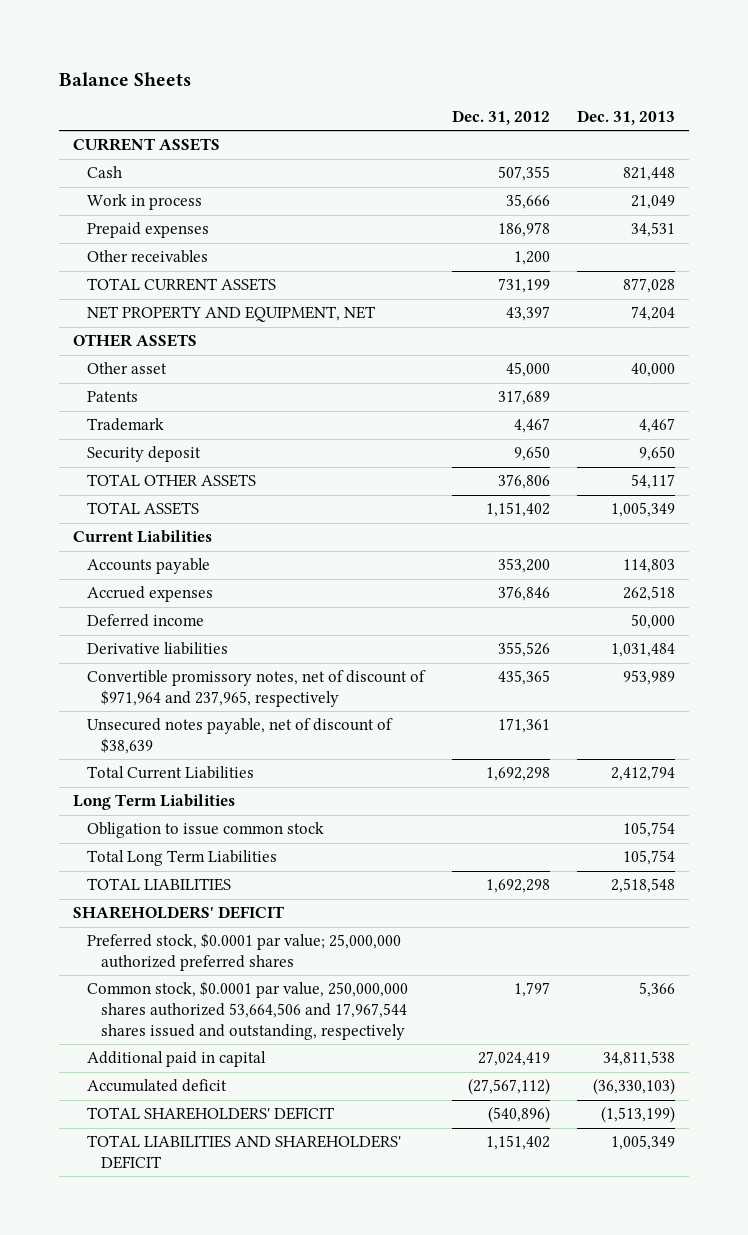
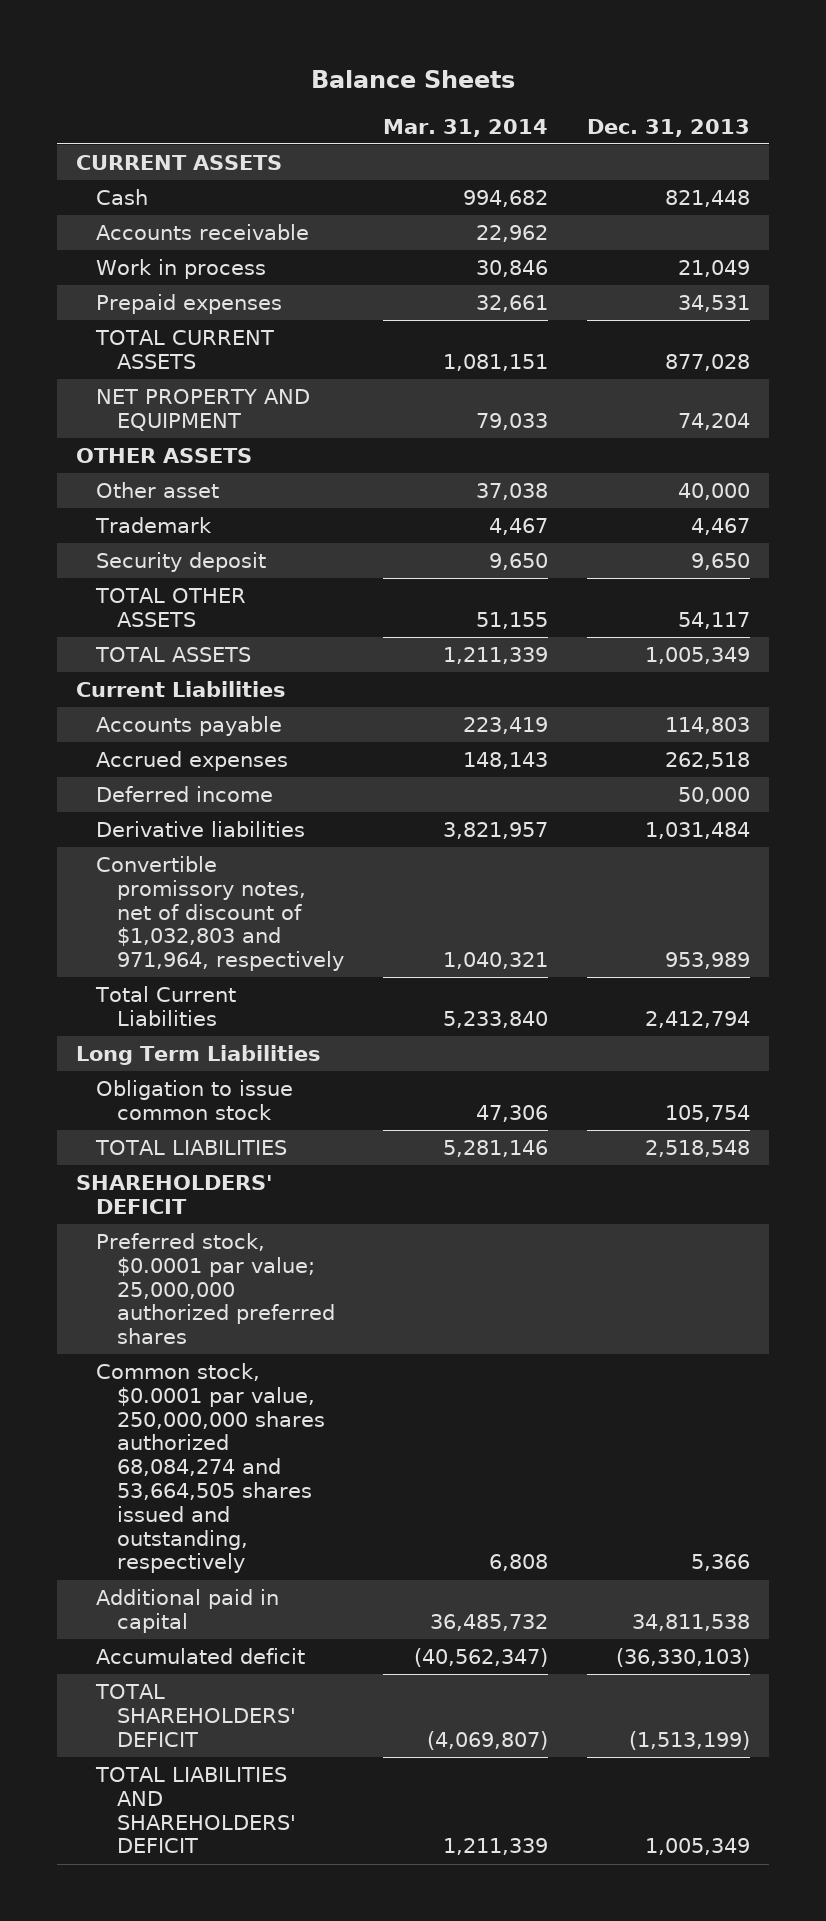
[451,109,550,125] Dec. 31, 2012 -> none
none -> [382,118,548,137] Mar. 31, 2014
none -> [96,224,310,241] Accounts receivable
[87,250,209,264] Other receivables -> none
[87,306,377,323] NET PROPERTY AND EQUIPMENT, NET -> [96,389,311,431] NET PROPERTY AND EQUIPMENT
[87,391,139,403] Patents -> none
[87,718,394,755] Unsecured notes payable, net of discount of $38,639 -> none
[87,670,427,708] Convertible promissory notes, net of discount of $971,964 and 237,965, respectively -> [96,856,344,972] Convertible promissory notes, net of discount of $1,032,803 and 971,964, respectively
[87,850,278,867] Total Long Term Liabilities -> none
[87,981,409,1040] Common stock, $0.0001 par value, 250,000,000 shares authorized 53,664,506 and 17,967,544 shares issued and outstanding, respectively -> [96,1363,325,1574] Common stock, $0.0001 par value, 250,000,000 shares authorized 68,084,274 and 53,664,505 shares issued and outstanding, respectively

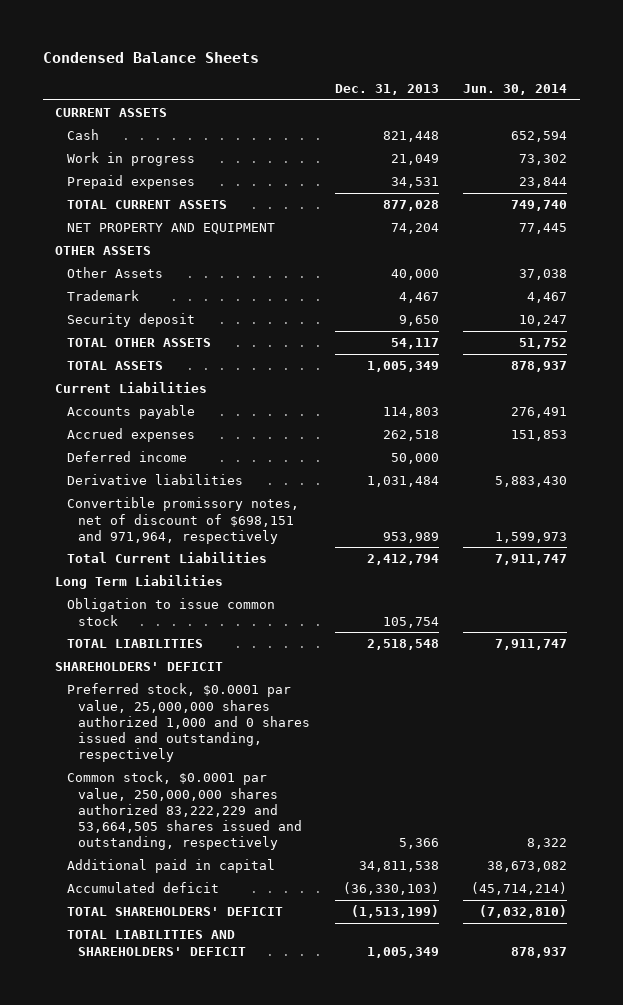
[311,70,516,89] Balance Sheets -> [42,52,259,64] Condensed Balance Sheets
[382,118,548,137] Mar. 31, 2014 -> none
none -> [463,84,568,96] Jun. 30, 2014
[96,224,310,241] Accounts receivable -> none
[96,259,267,280] Work in process -> [66,152,195,167] Work in progress
[96,482,220,499] Other asset -> [66,267,163,279] Other Assets
[96,856,344,972] Convertible promissory notes, net of discount of $1,032,803 and 971,964, respectively -> [66,497,299,544] Convertible promissory notes, net of discount of $698,151 and 971,964, respectively
[96,1233,335,1345] Preferred stock, $0.0001 par value; 25,000,000 authorized preferred shares -> [66,683,310,762] Preferred stock, $0.0001 par value, 25,000,000 shares authorized 1,000 and 0 shares issued and outstanding, respectively
[96,1363,325,1574] Common stock, $0.0001 par value, 250,000,000 shares authorized 68,084,274 and 53,664,505 shares issued and outstanding, respectively -> [66,771,302,850] Common stock, $0.0001 par value, 250,000,000 shares authorized 83,222,229 and 53,664,505 shares issued and outstanding, respectively

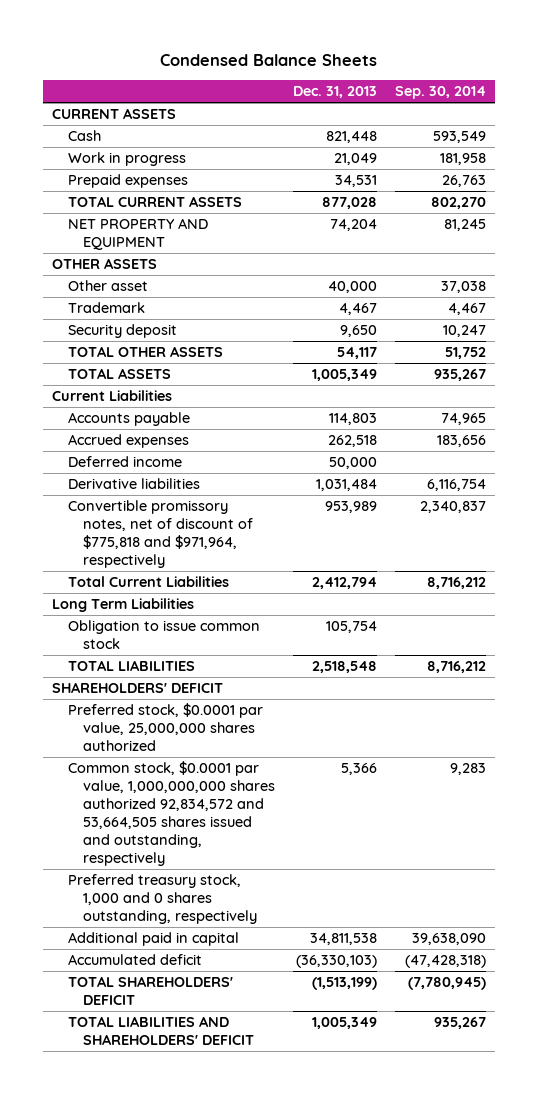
[463,84,568,96] Jun. 30, 2014 -> none
none -> [395,86,487,100] Sep. 30, 2014
[66,267,163,279] Other Assets -> [67,280,148,292] Other asset
[66,497,299,544] Convertible promissory notes, net of discount of $698,151 and 971,964, respectively -> [67,500,254,569] Convertible promissory notes, net of discount of $775,818 and $971,964, respectively
[66,683,310,762] Preferred stock, $0.0001 par value, 25,000,000 shares authorized 1,000 and 0 shares issued and outstanding, respectively -> [67,703,263,752] Preferred stock, $0.0001 par value, 25,000,000 shares authorized
[66,771,302,850] Common stock, $0.0001 par value, 250,000,000 shares authorized 83,222,229 and 53,664,505 shares issued and outstanding, respectively -> [67,761,276,867] Common stock, $0.0001 par value, 1,000,000,000 shares authorized 92,834,572 and 53,664,505 shares issued and outstanding, respectively
none -> [67,874,258,925] Preferred treasury stock, 1,000 and 0 shares outstanding, respectively

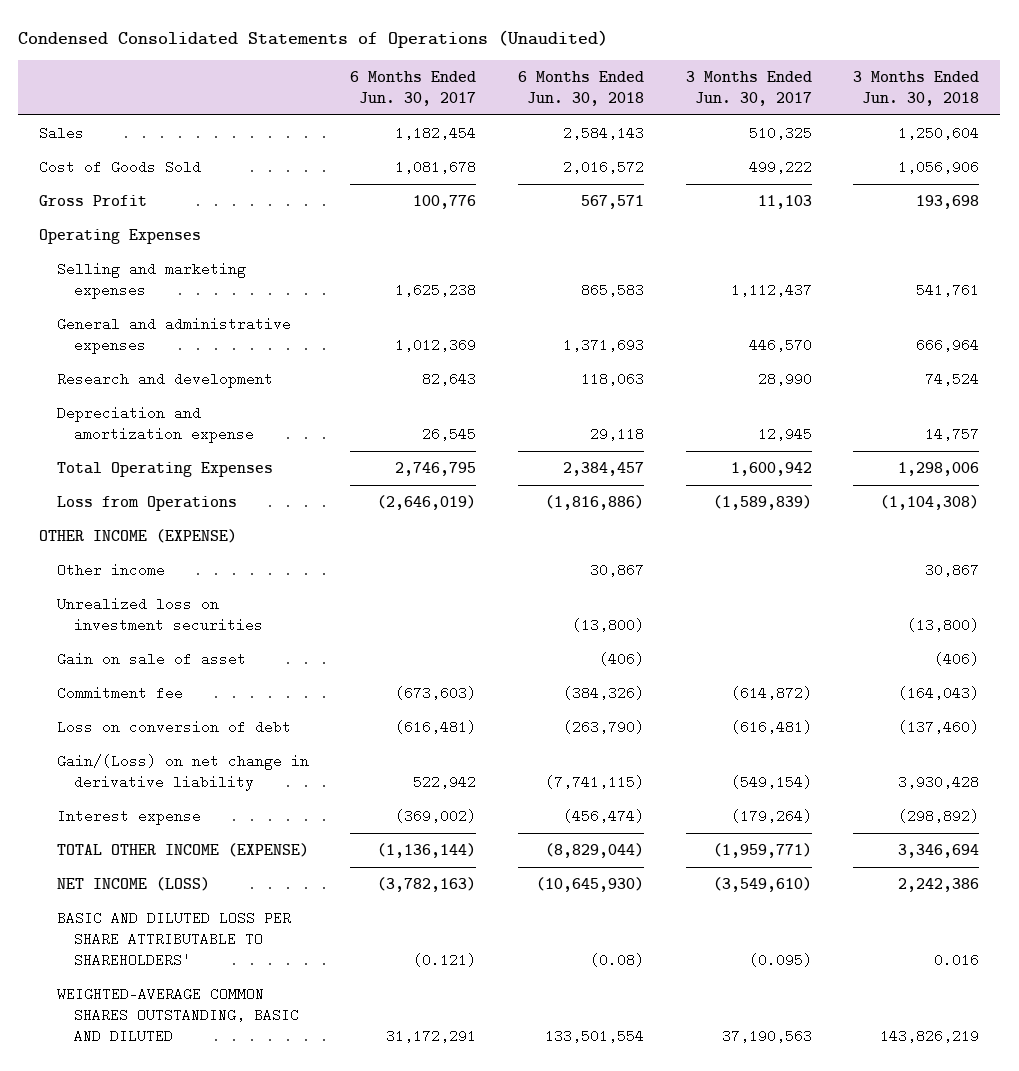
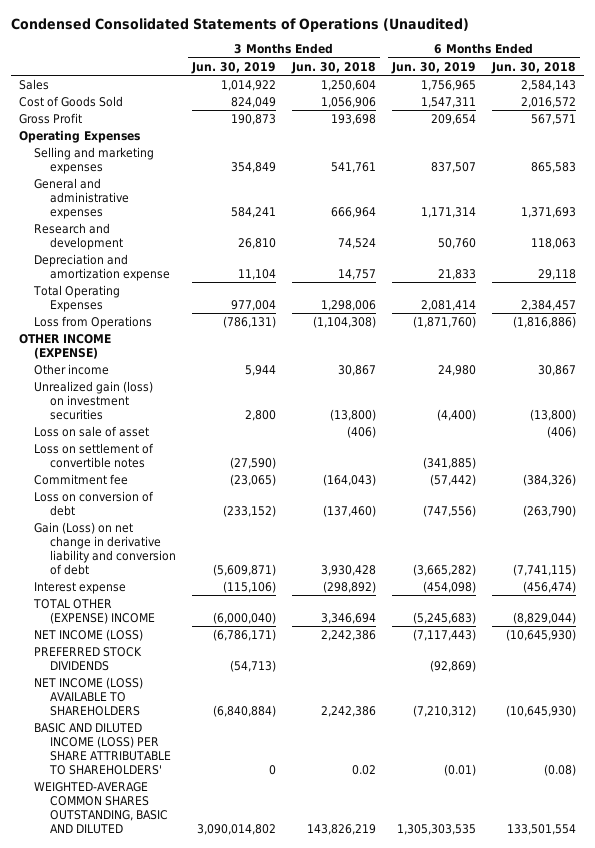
[350,70,477,106] 6 Months Ended Jun. 30, 2017 -> none
[685,70,812,106] 3 Months Ended Jun. 30, 2017 -> none
none -> [190,61,276,74] Jun. 30, 2019
none -> [391,61,477,74] Jun. 30, 2019
[56,596,263,632] Unrealized loss on investment securities -> [34,380,154,420] Unrealized gain (loss) on investment securities
[56,651,246,666] Gain on sale of asset -> [34,425,150,437] Loss on sale of asset
none -> [34,442,155,468] Loss on settlement of convertible notes
[56,753,309,791] Gain/(Loss) on net change in derivative liability -> [34,521,176,575] Gain (Loss) on net change in derivative liability and conversion of debt
[56,842,309,857] TOTAL OTHER INCOME (EXPENSE) -> [33,598,155,624] TOTAL OTHER (EXPENSE) INCOME
none -> [34,646,143,671] PREFERRED STOCK DIVIDENDS
none -> [34,676,144,716] NET INCOME (LOSS) AVAILABLE TO SHAREHOLDERS
[56,910,291,967] BASIC AND DILUTED LOSS PER SHARE ATTRIBUTABLE TO SHAREHOLDERS' -> [34,722,171,775] BASIC AND DILUTED INCOME (LOSS) PER SHARE ATTRIBUTABLE TO SHAREHOLDERS'
[934,952,980,967] 0.016 -> [351,764,376,775] 0.02

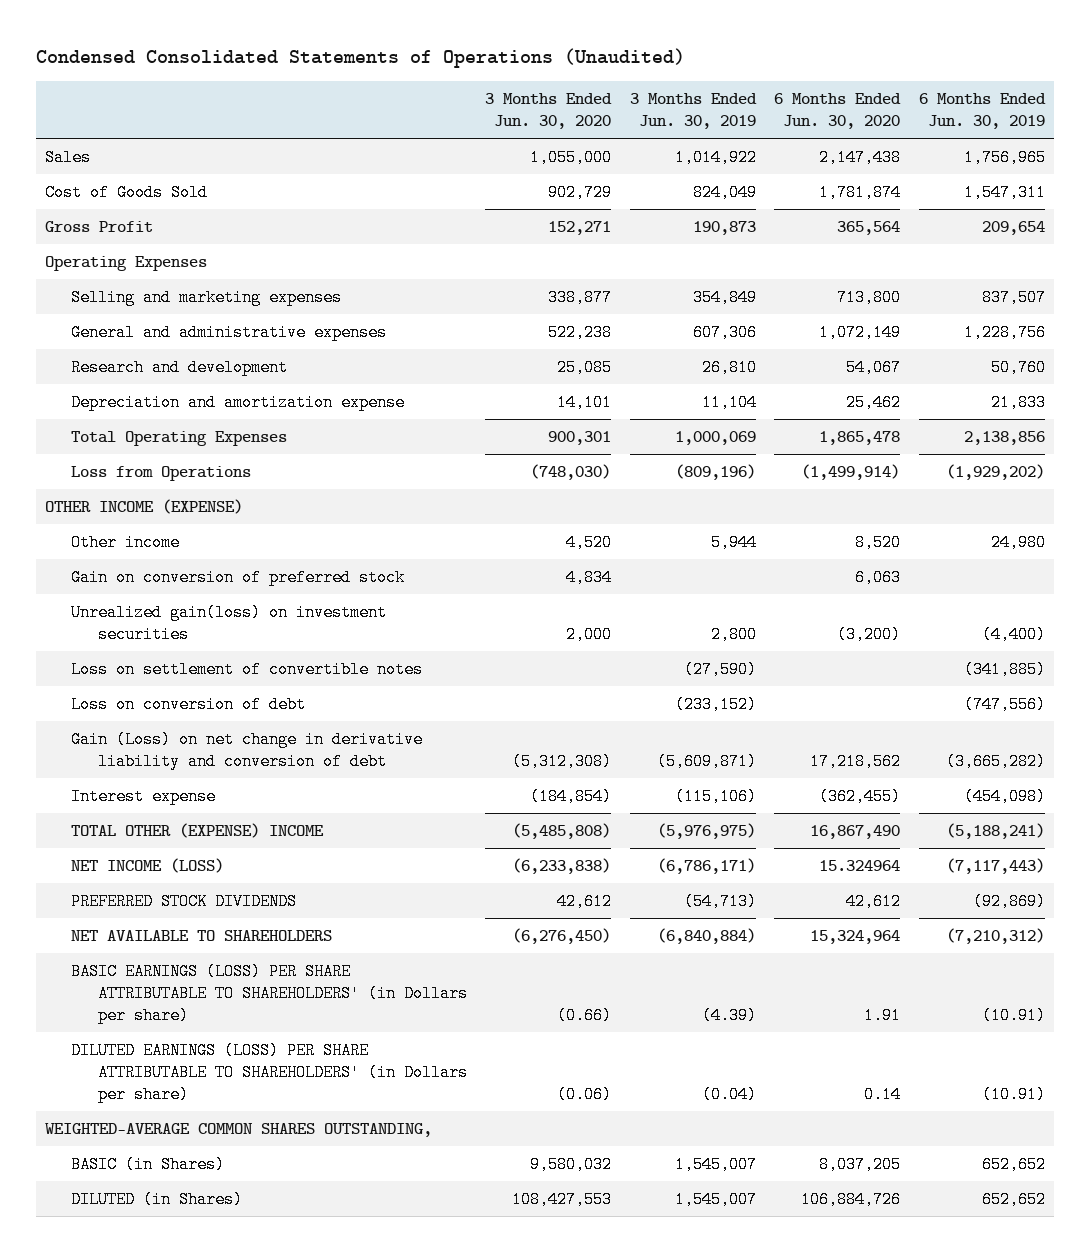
[290,61,376,74] Jun. 30, 2018 -> none
[491,61,577,74] Jun. 30, 2018 -> none
none -> [485,93,613,130] 3 Months Ended Jun. 30, 2020
none -> [774,93,902,130] 6 Months Ended Jun. 30, 2020
[230,206,276,218] 584,241 -> [692,323,757,341] 607,306
[421,206,477,218] 1,171,314 -> [963,323,1046,341] 1,228,756
[230,299,276,311] 977,004 -> [674,430,756,445] 1,000,069
[421,299,477,311] 2,081,414 -> [963,430,1045,445] 2,138,856
[222,315,276,328] (786,131) -> [674,463,756,480] (809,196)
[413,315,477,328] (1,871,760) -> [945,463,1045,480] (1,929,202)
[34,425,150,437] Loss on sale of asset -> none
none -> [71,568,406,586] Gain on conversion of preferred stock
[34,380,154,420] Unrealized gain (loss) on investment securities -> [71,603,388,644] Unrealized gain(loss) on investment securities
[34,473,129,485] Commitment fee -> none
[212,611,276,624] (6,000,040) -> [656,822,756,839] (5,976,975)
[413,611,477,624] (5,245,683) -> [945,822,1045,839] (5,188,241)
[34,676,144,716] NET INCOME (LOSS) AVAILABLE TO SHAREHOLDERS -> [71,929,333,941] NET AVAILABLE TO SHAREHOLDERS
[34,722,171,775] BASIC AND DILUTED INCOME (LOSS) PER SHARE ATTRIBUTABLE TO SHAREHOLDERS' -> [71,962,468,1025] BASIC EARNINGS (LOSS) PER SHARE ATTRIBUTABLE TO SHAREHOLDERS' (in Dollars per share)
[268,764,276,775] 0 -> [701,1007,757,1025] (4.39)
[444,763,477,776] (0.01) -> [981,1007,1046,1025] (10.91)
none -> [71,1041,468,1104] DILUTED EARNINGS (LOSS) PER SHARE ATTRIBUTABLE TO SHAREHOLDERS' (in Dollars per share)
none -> [45,1122,433,1137] WEIGHTED-AVERAGE COMMON SHARES OUTSTANDING,
[34,781,168,834] WEIGHTED-AVERAGE COMMON SHARES OUTSTANDING, BASIC AND DILUTED -> [71,1155,226,1173] BASIC (in Shares)
[196,823,276,835] 3,090,014,802 -> [674,1155,757,1173] 1,545,007
[397,823,477,835] 1,305,303,535 -> [981,1155,1046,1173] 652,652
none -> [71,1190,244,1208] DILUTED (in Shares)

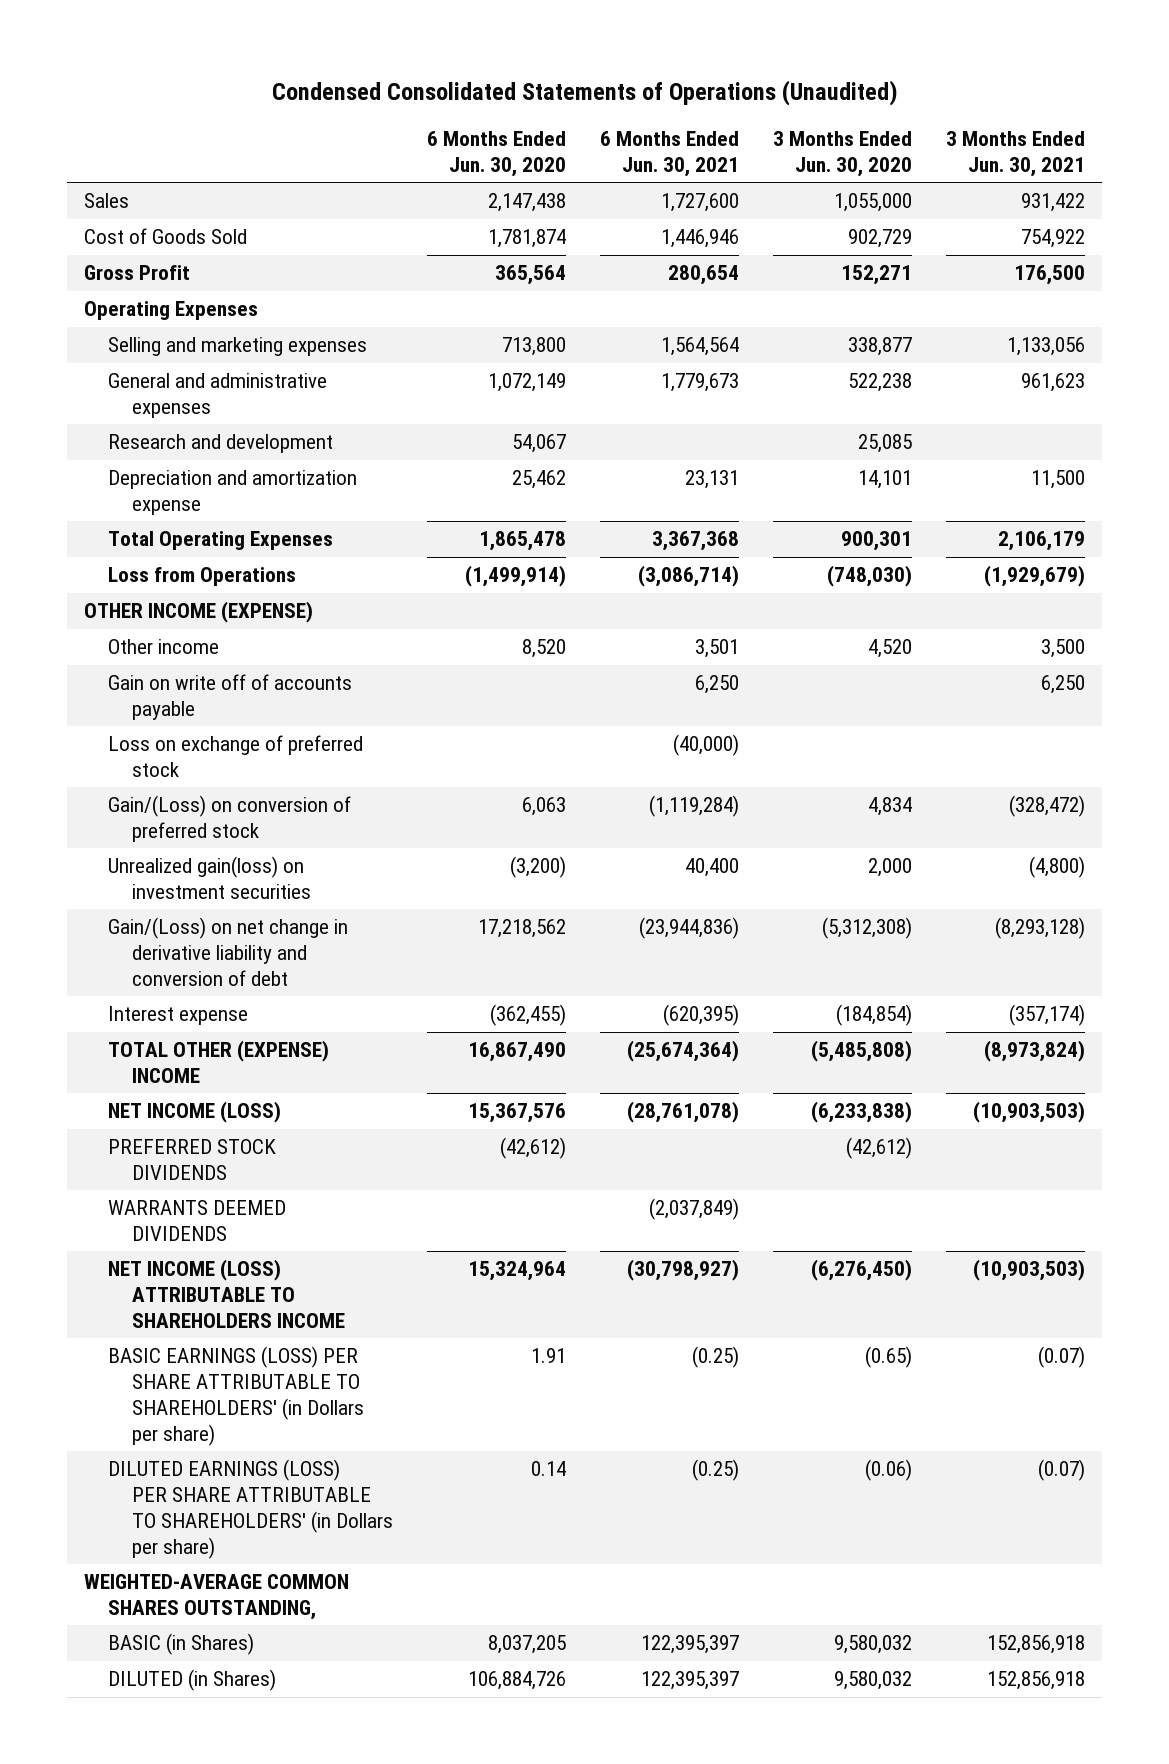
[629,93,757,130] 3 Months Ended Jun. 30, 2019 -> none
[918,93,1046,130] 6 Months Ended Jun. 30, 2019 -> none
none -> [600,130,740,177] 6 Months Ended Jun. 30, 2021
none -> [946,130,1086,177] 3 Months Ended Jun. 30, 2021
none -> [108,674,353,721] Gain on write off of accounts payable
none -> [108,735,364,778] Loss on exchange of preferred stock
[71,568,406,586] Gain on conversion of preferred stock -> [108,795,352,843] Gain/(Loss) on conversion of preferred stock
[71,660,424,678] Loss on settlement of convertible notes -> none
[71,695,307,713] Loss on conversion of debt -> none
[71,730,424,771] Gain (Loss) on net change in derivative liability and conversion of debt -> [108,917,349,987] Gain/(Loss) on net change in derivative liability and conversion of debt
[819,859,901,871] 15.324964 -> [468,1103,567,1124] 15,367,576
[557,892,613,910] 42,612 -> [846,1137,913,1160] (42,612)
[846,892,902,910] 42,612 -> [500,1137,567,1160] (42,612)
none -> [108,1200,287,1242] WARRANTS DEEMED DIVIDENDS
[71,929,333,941] NET AVAILABLE TO SHAREHOLDERS -> [108,1259,346,1329] NET INCOME (LOSS) ATTRIBUTABLE TO SHAREHOLDERS INCOME
[557,1007,613,1025] (0.66) -> [865,1346,913,1369] (0.65)
[512,1190,613,1208] 108,427,553 -> [834,1671,913,1691] 9,580,032

